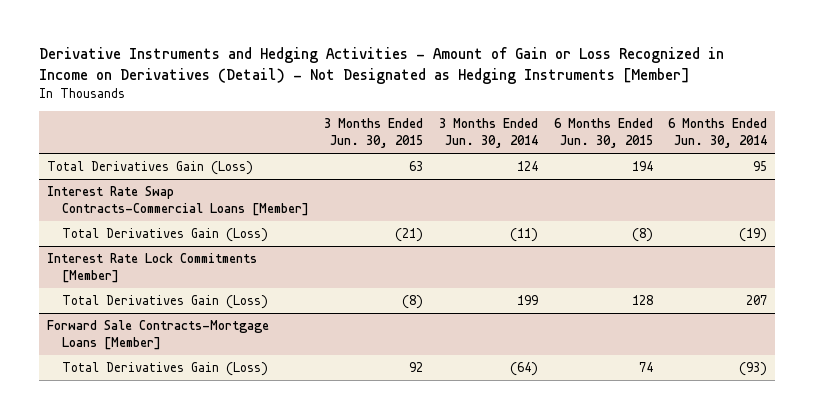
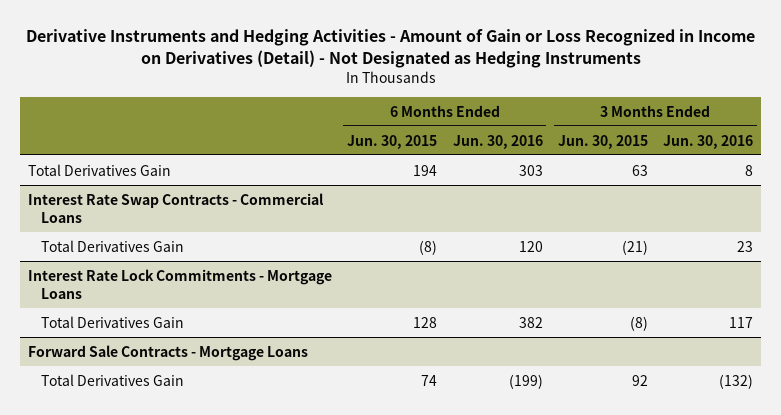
[38,47,724,84] Derivative Instruments and Hedging Activities - Amount of Gain or Loss Recognized in Income on Derivatives (Detail) - Not Designated as Hedging Instruments [Member] -> [25,29,755,69] Derivative Instruments and Hedging Activities - Amount of Gain or Loss Recognized in Income on Derivatives (Detail) - Not Designated as Hedging Instruments
[439,118,539,149] 3 Months Ended Jun. 30, 2014 -> none
[668,118,768,149] 6 Months Ended Jun. 30, 2014 -> none
none -> [452,134,543,149] Jun. 30, 2016
none -> [662,134,753,149] Jun. 30, 2016
[46,161,253,176] Total Derivatives Gain (Loss) -> [28,163,172,176] Total Derivatives Gain
[46,186,309,217] Interest Rate Swap Contracts-Commercial Loans [Member] -> [28,192,325,223] Interest Rate Swap Contracts - Commercial Loans
[61,228,268,243] Total Derivatives Gain (Loss) -> [40,239,184,252] Total Derivatives Gain
[46,253,257,284] Interest Rate Lock Commitments [Member] -> [28,268,333,299] Interest Rate Lock Commitments - Mortgage Loans
[61,295,268,310] Total Derivatives Gain (Loss) -> [40,315,184,328] Total Derivatives Gain
[46,320,269,351] Forward Sale Contracts-Mortgage Loans [Member] -> [28,344,309,361] Forward Sale Contracts - Mortgage Loans
[61,362,268,377] Total Derivatives Gain (Loss) -> [40,373,184,386] Total Derivatives Gain

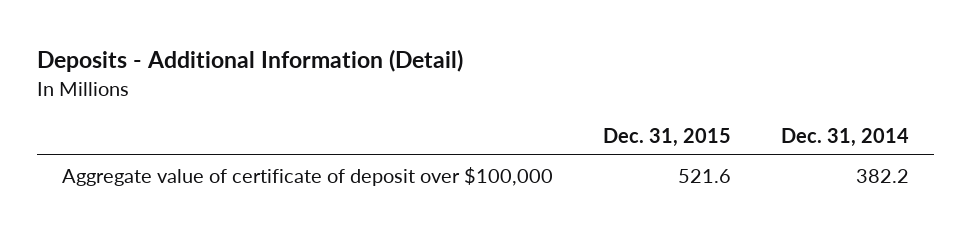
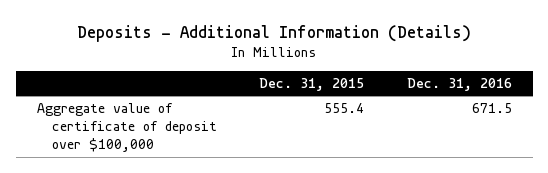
[37,49,464,73] Deposits - Additional Information (Detail) -> [77,24,472,42] Deposits - Additional Information (Details)
[781,127,910,147] Dec. 31, 2014 -> none
none -> [406,78,512,92] Dec. 31, 2016
[678,168,732,183] 521.6 -> [324,102,365,113] 555.4

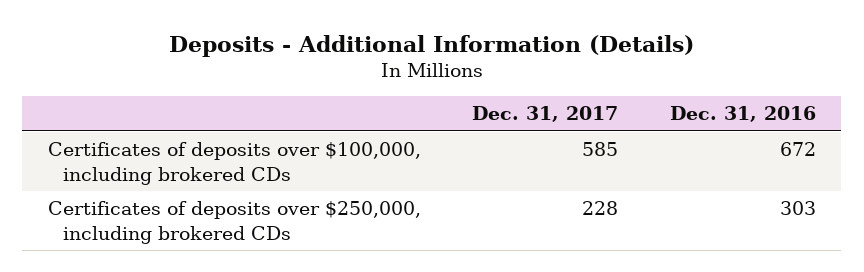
[259,78,365,92] Dec. 31, 2015 -> none
none -> [472,106,619,123] Dec. 31, 2017
[36,102,217,153] Aggregate value of certificate of deposit over $100,000 -> [47,142,421,185] Certificates of deposits over $100,000, including brokered CDs
[471,102,512,113] 671.5 -> [779,142,816,157] 672
none -> [47,201,421,244] Certificates of deposits over $250,000, including brokered CDs

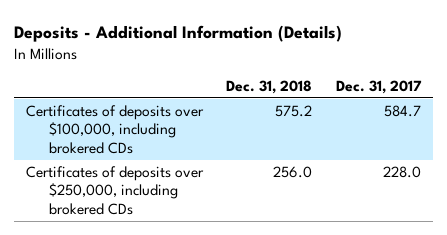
[669,106,816,123] Dec. 31, 2016 -> none
none -> [226,79,313,94] Dec. 31, 2018
[582,142,619,157] 585 -> [383,105,421,118] 584.7
[582,201,619,216] 228 -> [382,166,421,179] 228.0

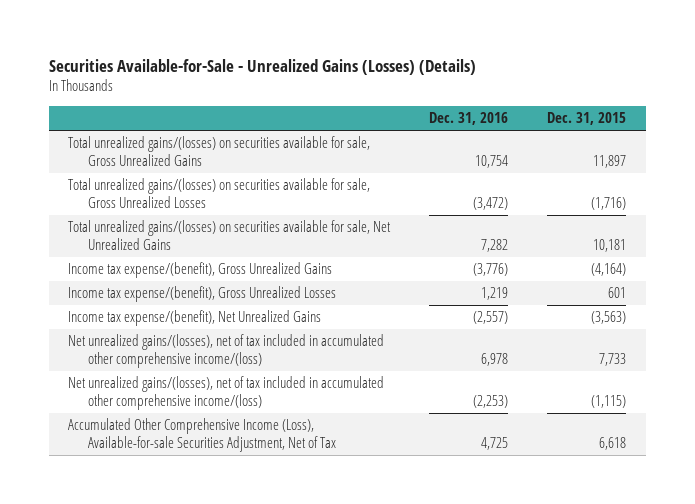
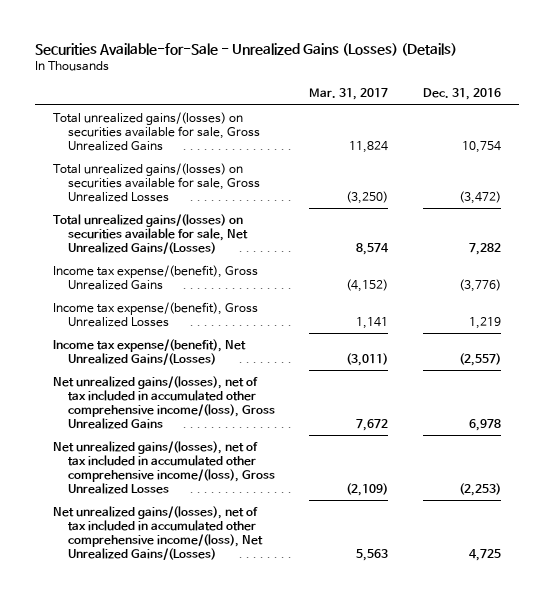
[547,112,627,126] Dec. 31, 2015 -> none
none -> [309,88,389,101] Mar. 31, 2017
[68,220,392,250] Total unrealized gains/(losses) on securities available for sale, Net Unrealized Gains -> [52,213,248,254] Total unrealized gains/(losses) on securities available for sale, Net Unrealized Gains/(Losses)
[68,310,322,327] Income tax expense/(benefit), Net Unrealized Gains -> [52,338,246,365] Income tax expense/(benefit), Net Unrealized Gains/(Losses)
[68,334,385,368] Net unrealized gains/(losses), net of tax included in accumulated other comprehensive income/(loss) -> [52,375,275,429] Net unrealized gains/(losses), net of tax included in accumulated other comprehensive income/(loss), Gross Unrealized Gains
[68,376,385,410] Net unrealized gains/(losses), net of tax included in accumulated other comprehensive income/(loss) -> [52,440,275,494] Net unrealized gains/(losses), net of tax included in accumulated other comprehensive income/(loss), Gross Unrealized Losses
[68,418,337,452] Accumulated Other Comprehensive Income (Loss), Available-for-sale Securities Adjustment, Net of Tax -> [52,505,263,560] Net unrealized gains/(losses), net of tax included in accumulated other comprehensive income/(loss), Net Unrealized Gains/(Losses)

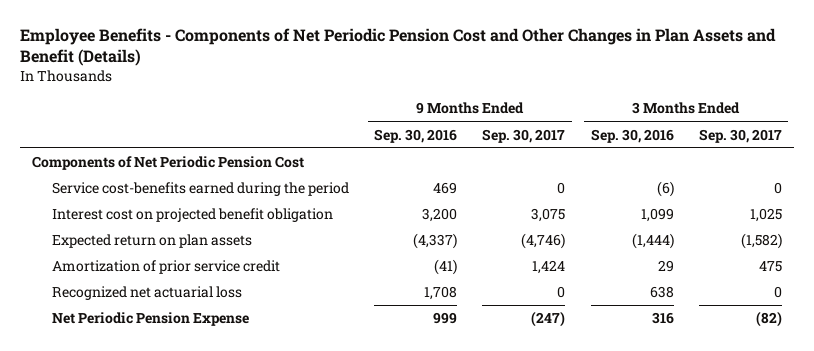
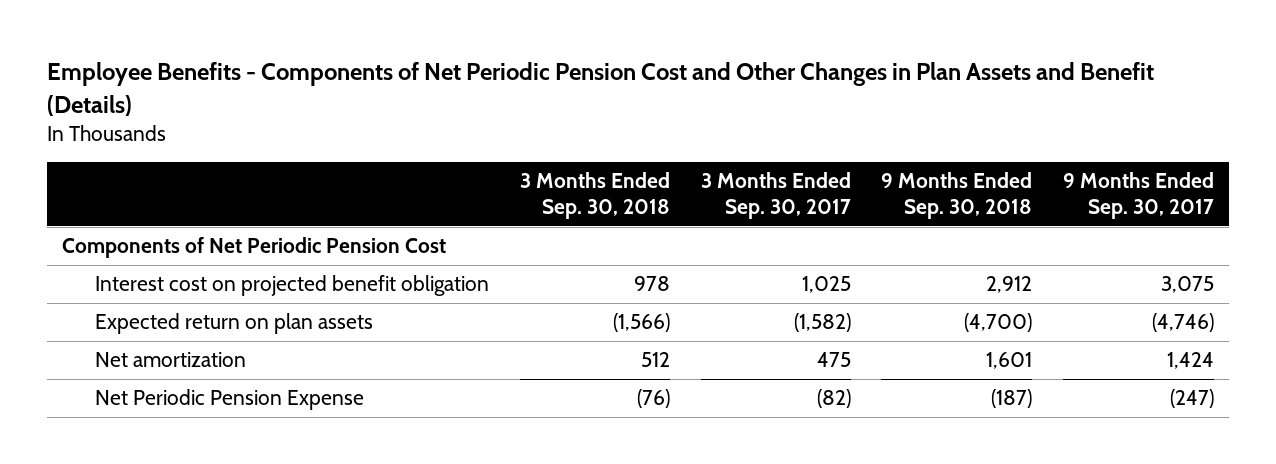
[374,128,458,143] Sep. 30, 2016 -> none
[590,128,674,143] Sep. 30, 2016 -> none
none -> [520,172,671,220] 3 Months Ended Sep. 30, 2018
none -> [881,172,1033,220] 9 Months Ended Sep. 30, 2018
[52,182,350,197] Service cost-benefits earned during the period -> none
[52,286,243,301] Recognized net actuarial loss -> none
[52,260,281,275] Amortization of prior service credit -> [95,352,247,368] Net amortization

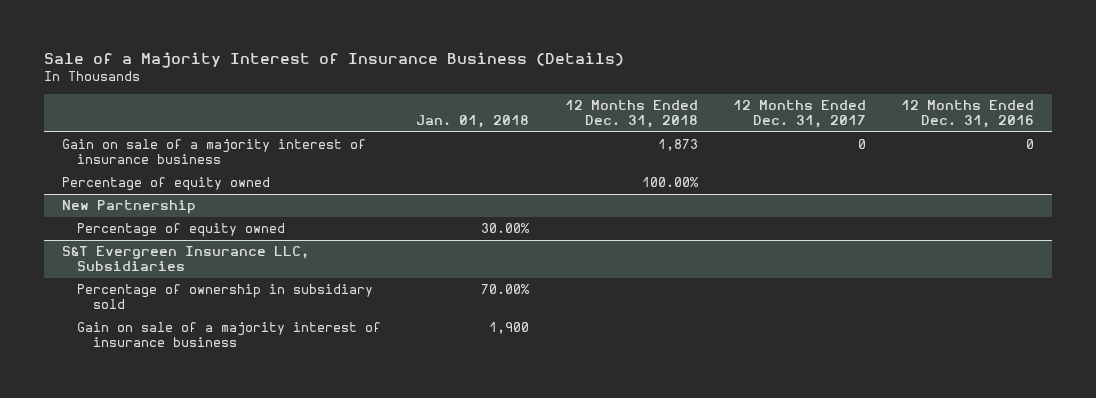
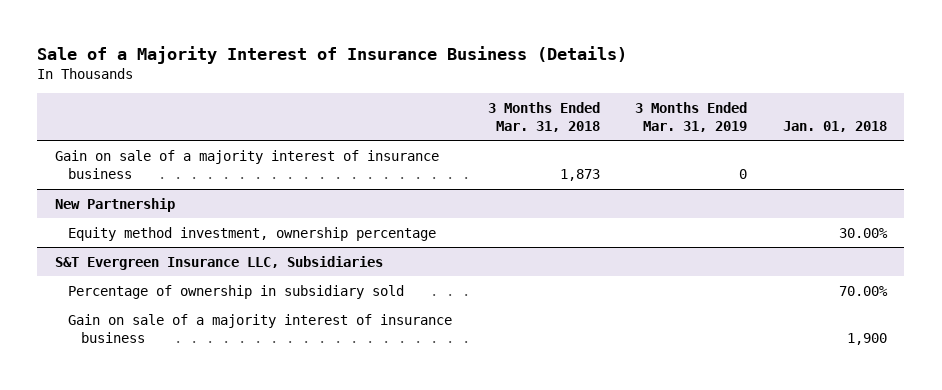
[564,99,698,129] 12 Months Ended Dec. 31, 2018 -> none
[732,99,866,129] 12 Months Ended Dec. 31, 2017 -> none
[901,99,1035,129] 12 Months Ended Dec. 31, 2016 -> none
none -> [487,101,600,133] 3 Months Ended Mar. 31, 2018
none -> [635,101,748,133] 3 Months Ended Mar. 31, 2019
[61,177,270,192] Percentage of equity owned -> none
[77,223,286,238] Percentage of equity owned -> [68,226,437,241] Equity method investment, ownership percentage

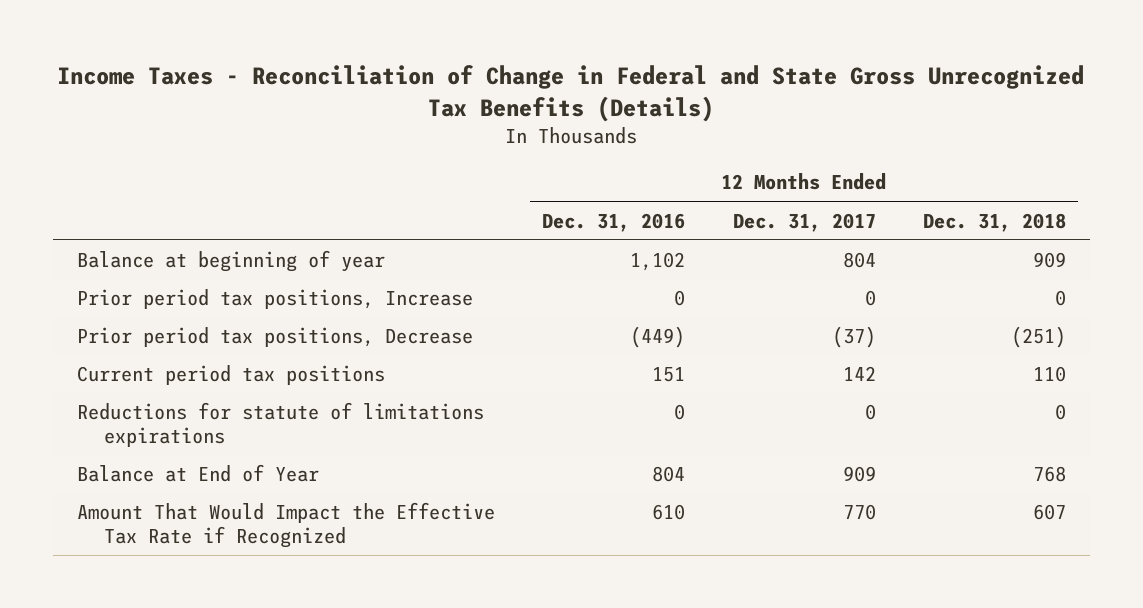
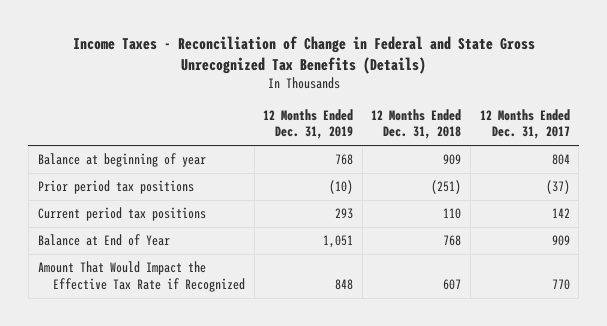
[542,212,686,232] Dec. 31, 2016 -> none
none -> [263,108,354,140] 12 Months Ended Dec. 31, 2019
[76,289,473,310] Prior period tax positions, Increase -> none
[76,327,473,348] Prior period tax positions, Decrease -> [37,180,194,195] Prior period tax positions
[76,402,484,448] Reductions for statute of limitations expirations -> none

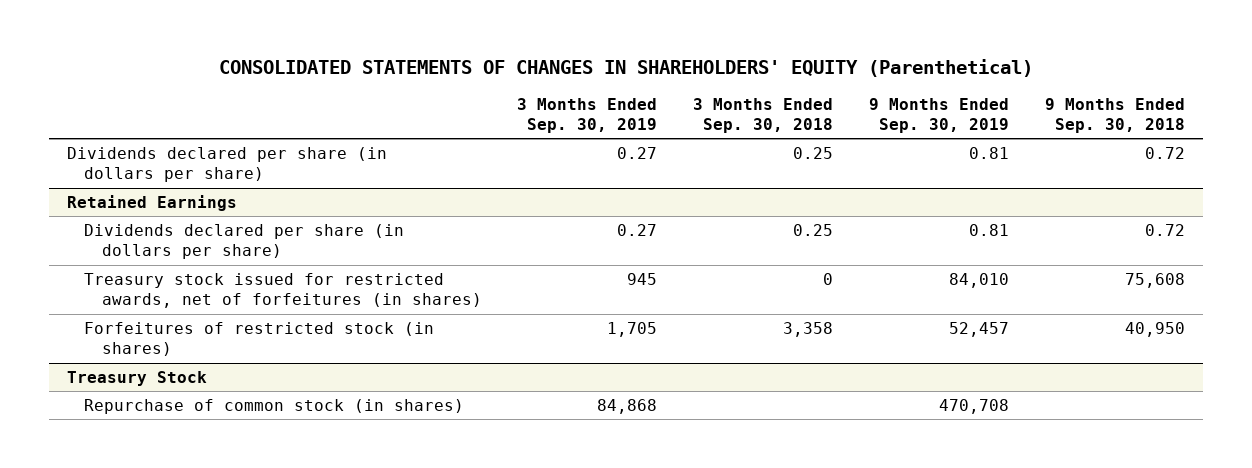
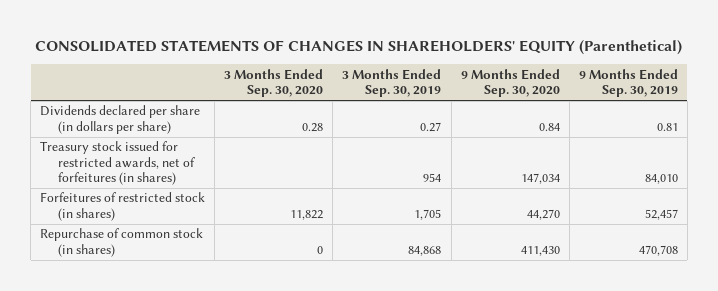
[693,97,834,133] 3 Months Ended Sep. 30, 2018 -> none
[1045,97,1186,133] 9 Months Ended Sep. 30, 2018 -> none
none -> [224,68,324,98] 3 Months Ended Sep. 30, 2020
none -> [460,68,560,98] 9 Months Ended Sep. 30, 2020
[66,195,237,212] Retained Earnings -> none
[84,224,405,260] Dividends declared per share (in dollars per share) -> none
[627,273,658,286] 945 -> [423,173,442,183] 954
[66,371,207,387] Treasury Stock -> none

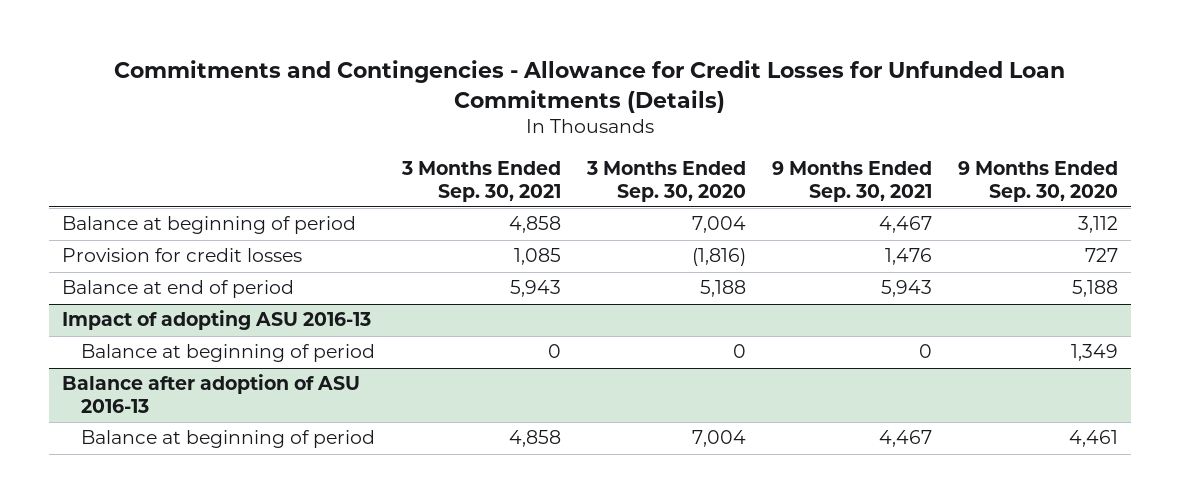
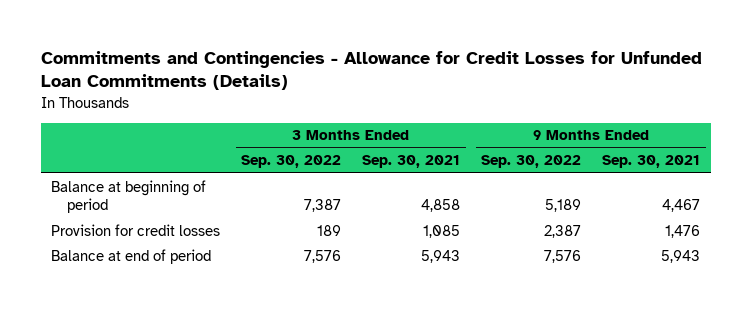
[585,160,746,202] 3 Months Ended Sep. 30, 2020 -> none
[957,160,1118,202] 9 Months Ended Sep. 30, 2020 -> none
none -> [241,155,342,169] Sep. 30, 2022
none -> [481,155,582,169] Sep. 30, 2022
[61,310,371,331] Impact of adopting ASU 2016-13 -> none
[81,344,376,363] Balance at beginning of period -> none
[61,374,360,414] Balance after adoption of ASU 2016-13 -> none
[81,430,376,449] Balance at beginning of period -> none

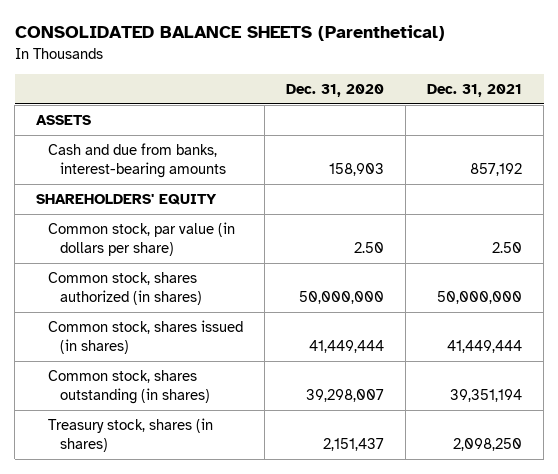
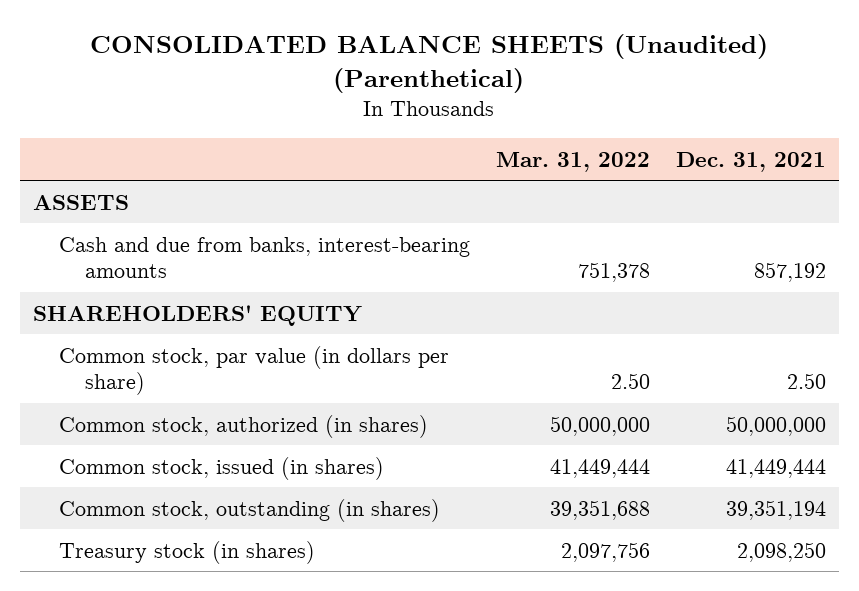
[14,25,445,42] CONSOLIDATED BALANCE SHEETS (Parenthetical) -> [90,34,769,93] CONSOLIDATED BALANCE SHEETS (Unaudited) (Parenthetical)
[286,83,385,97] Dec. 31, 2020 -> none
none -> [496,151,651,172] Mar. 31, 2022
[48,272,202,305] Common stock, shares authorized (in shares) -> [58,414,428,438] Common stock, authorized (in shares)
[48,320,244,354] Common stock, shares issued (in shares) -> [58,456,384,480] Common stock, issued (in shares)
[48,370,210,404] Common stock, shares outstanding (in shares) -> [58,498,440,522] Common stock, outstanding (in shares)
[48,418,214,452] Treasury stock, shares (in shares) -> [58,540,315,564] Treasury stock (in shares)

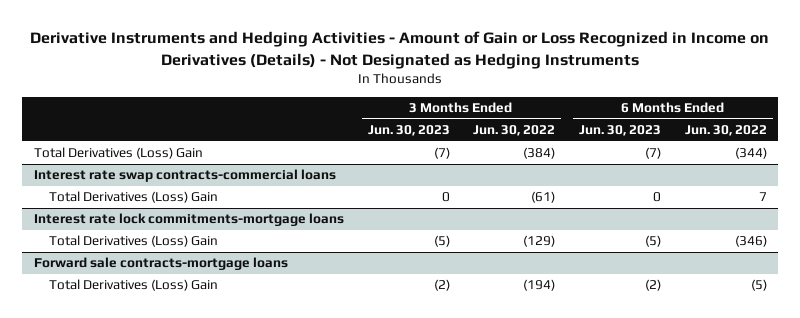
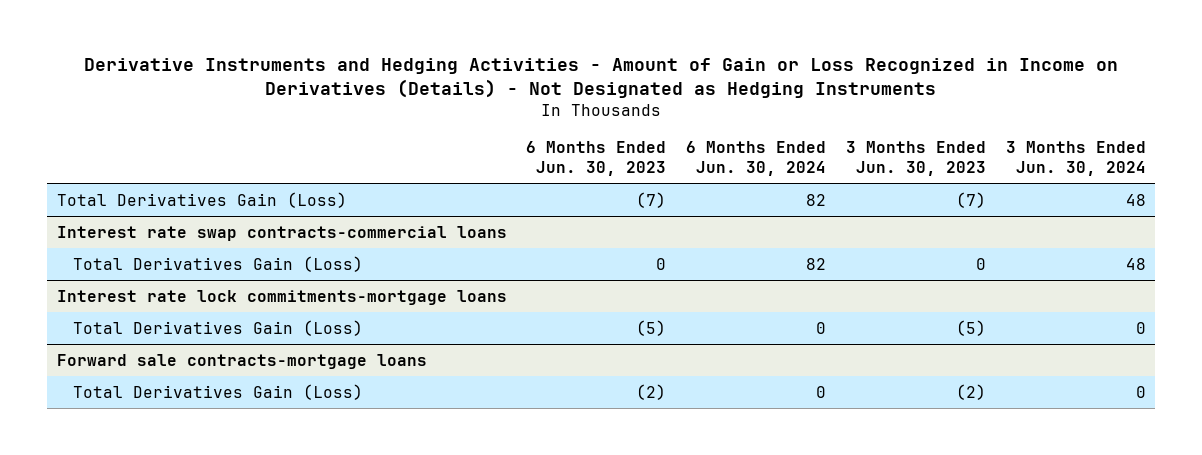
[473,125,556,137] Jun. 30, 2022 -> none
[684,125,767,137] Jun. 30, 2022 -> none
none -> [686,140,827,176] 6 Months Ended Jun. 30, 2024
none -> [1005,140,1146,176] 3 Months Ended Jun. 30, 2024
[33,147,203,160] Total Derivatives (Loss) Gain -> [56,191,347,208] Total Derivatives Gain (Loss)
[49,191,219,204] Total Derivatives (Loss) Gain -> [72,255,363,272] Total Derivatives Gain (Loss)
[49,235,219,248] Total Derivatives (Loss) Gain -> [72,319,363,336] Total Derivatives Gain (Loss)
[49,279,219,292] Total Derivatives (Loss) Gain -> [72,383,363,400] Total Derivatives Gain (Loss)

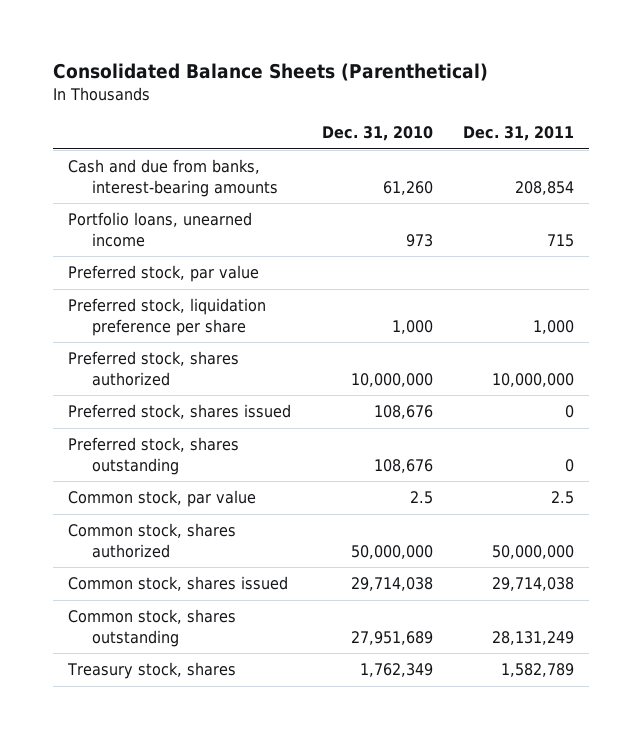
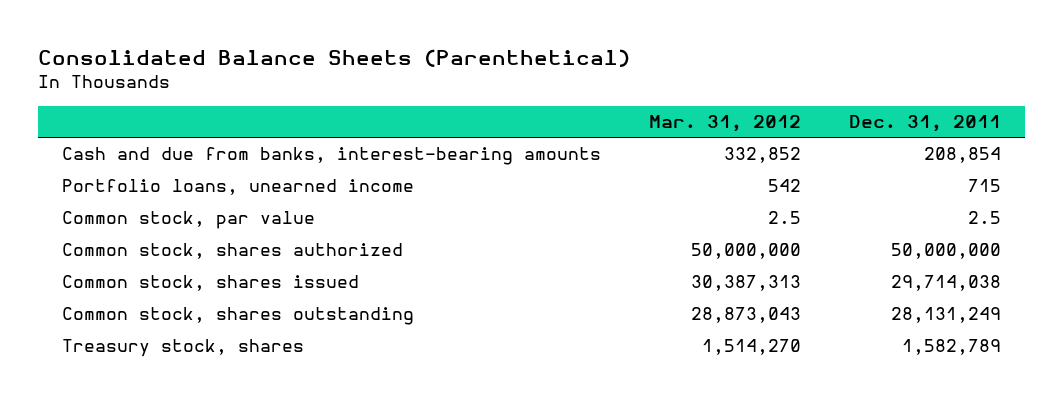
[321,126,433,142] Dec. 31, 2010 -> none
none -> [648,115,801,133] Mar. 31, 2012
[68,265,260,283] Preferred stock, par value -> none
[68,298,267,336] Preferred stock, liquidation preference per share -> none
[68,351,240,386] Preferred stock, shares authorized -> none
[68,404,292,420] Preferred stock, shares issued -> none
[68,437,240,475] Preferred stock, shares outstanding -> none

